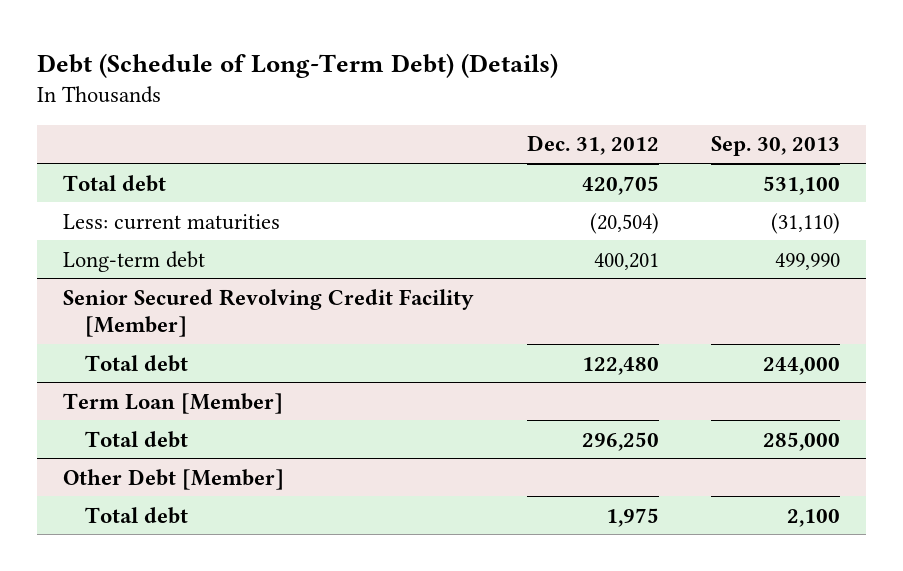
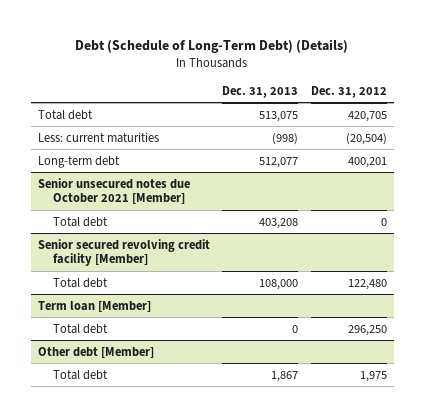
[710,136,840,157] Sep. 30, 2013 -> none
none -> [222,85,299,98] Dec. 31, 2013
none -> [37,177,190,205] Senior unsecured notes due October 2021 [Member]
none -> [53,216,109,227] Total debt
[63,288,475,337] Senior Secured Revolving Credit Facility [Member] -> [37,238,210,267] Senior secured revolving credit facility [Member]
[63,392,284,414] Term Loan [Member] -> [37,300,151,312] Term loan [Member]
[63,468,285,490] Other Debt [Member] -> [37,346,154,358] Other debt [Member]

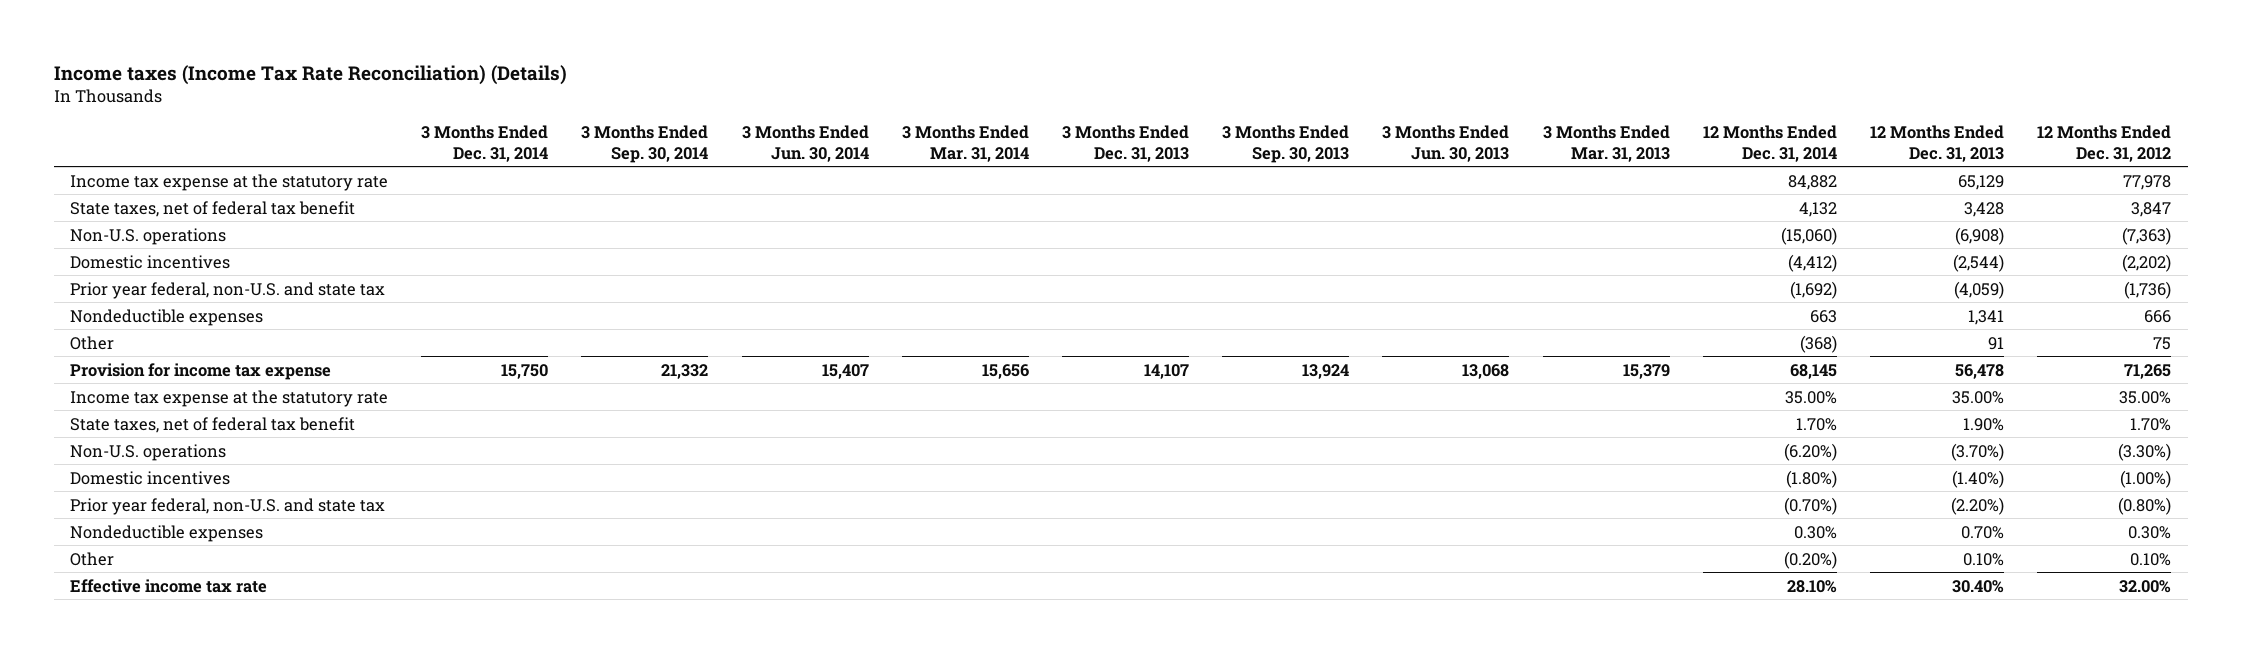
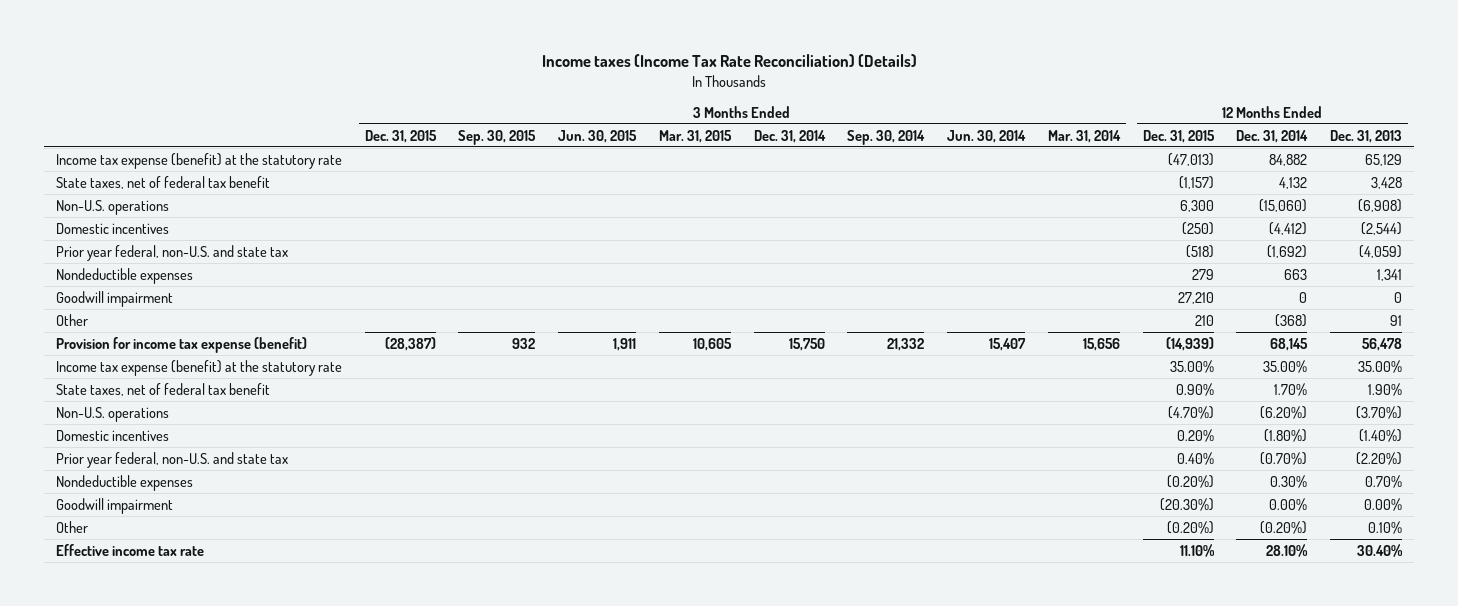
[1062,125,1190,162] 3 Months Ended Dec. 31, 2013 -> none
[1222,125,1350,163] 3 Months Ended Sep. 30, 2013 -> none
[1382,125,1510,162] 3 Months Ended Jun. 30, 2013 -> none
[1542,125,1670,162] 3 Months Ended Mar. 31, 2013 -> none
[2037,125,2172,162] 12 Months Ended Dec. 31, 2012 -> none
none -> [364,129,437,143] Dec. 31, 2015
none -> [458,129,537,145] Sep. 30, 2015
none -> [558,129,638,143] Jun. 30, 2015
none -> [658,129,732,143] Mar. 31, 2015
none -> [1142,129,1215,143] Dec. 31, 2015
[70,173,389,191] Income tax expense at the statutory rate -> [55,152,342,169] Income tax expense (benefit) at the statutory rate
none -> [55,290,173,307] Goodwill impairment
[70,362,332,380] Provision for income tax expense -> [55,336,307,353] Provision for income tax expense (benefit)
[70,389,389,407] Income tax expense at the statutory rate -> [55,359,342,376] Income tax expense (benefit) at the statutory rate
none -> [55,497,173,514] Goodwill impairment

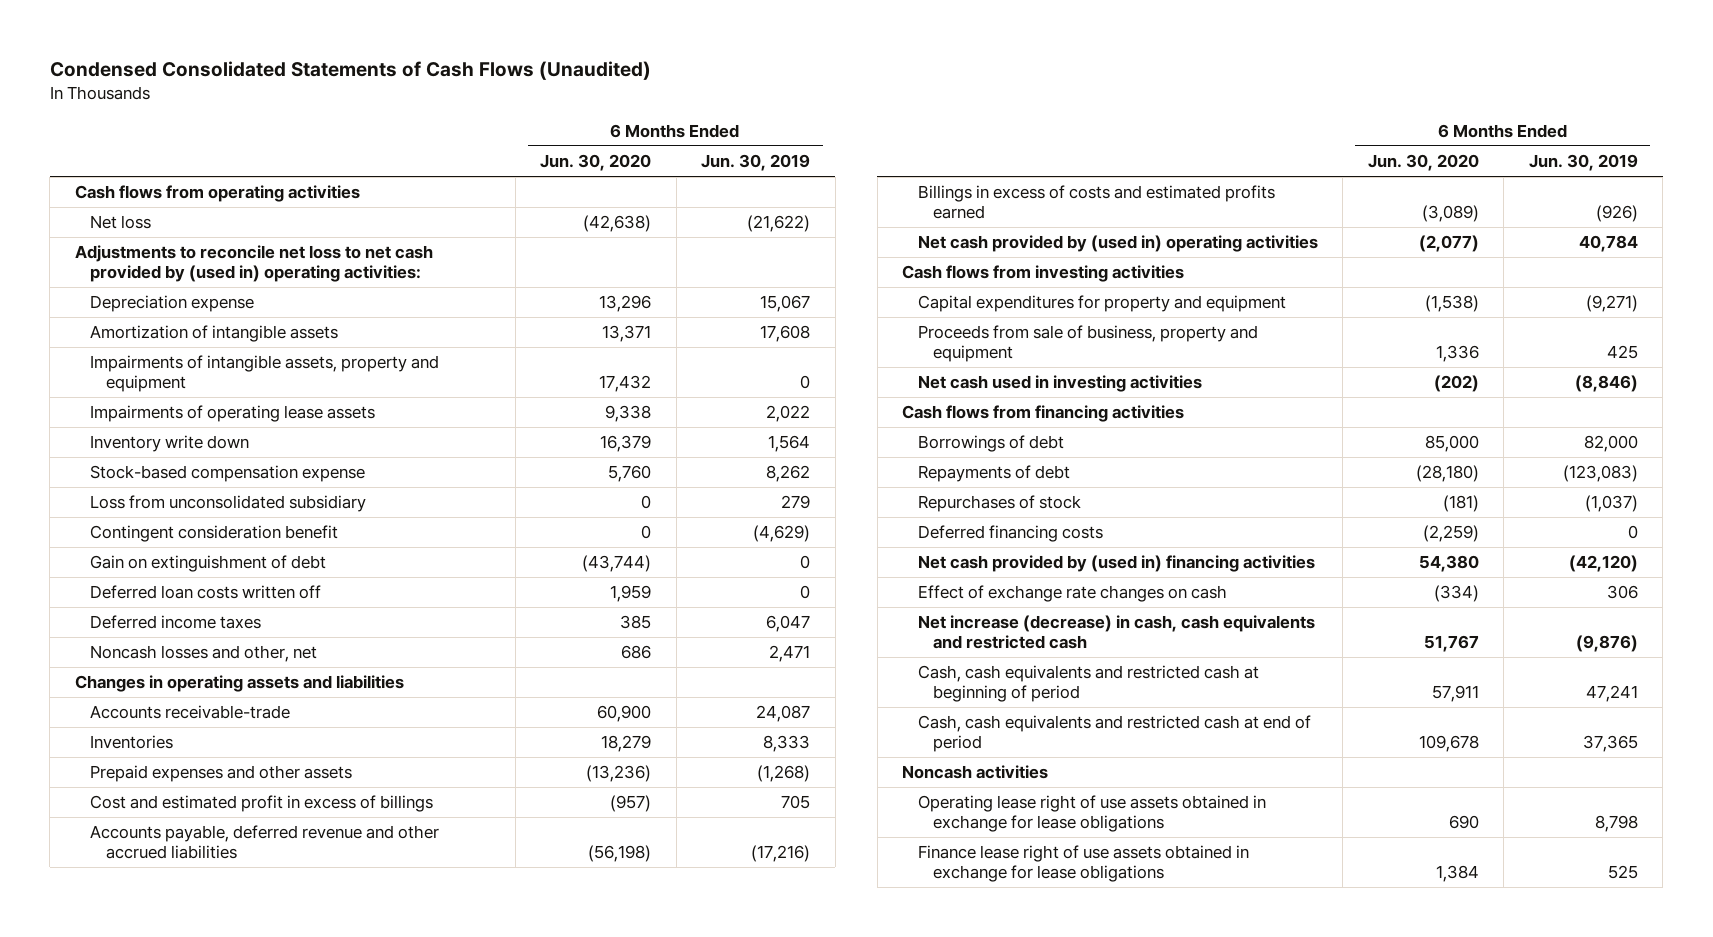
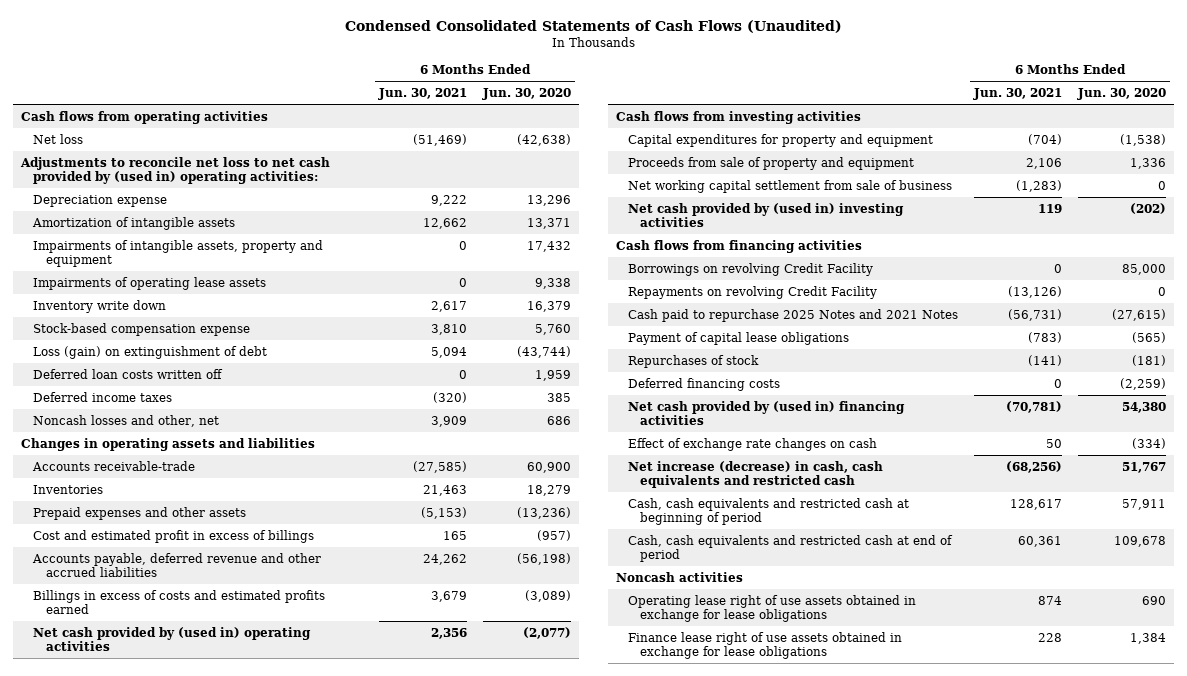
[701,153,811,171] Jun. 30, 2019 -> none
none -> [378,88,468,101] Jun. 30, 2021
[90,495,367,513] Loss from unconsolidated subsidiary -> none
[90,525,339,543] Contingent consideration benefit -> none
[90,555,327,573] Gain on extinguishment of debt -> [33,345,268,359] Loss (gain) on extinguishment of debt
[917,325,1258,362] Proceeds from sale of business, property and equipment -> [628,156,915,170] Proceeds from sale of property and equipment
none -> [628,179,953,193] Net working capital settlement from sale of business
[917,375,1202,393] Net cash used in investing activities -> [628,202,905,228] Net cash provided by (used in) investing activities
[917,465,1070,483] Repayments of debt -> none
[917,435,1064,453] Borrowings of debt -> [628,262,874,276] Borrowings on revolving Credit Facility
none -> [628,285,878,299] Repayments on revolving Credit Facility
none -> [628,308,959,322] Cash paid to repurchase 2025 Notes and 2021 Notes
none -> [628,331,850,345] Payment of capital lease obligations

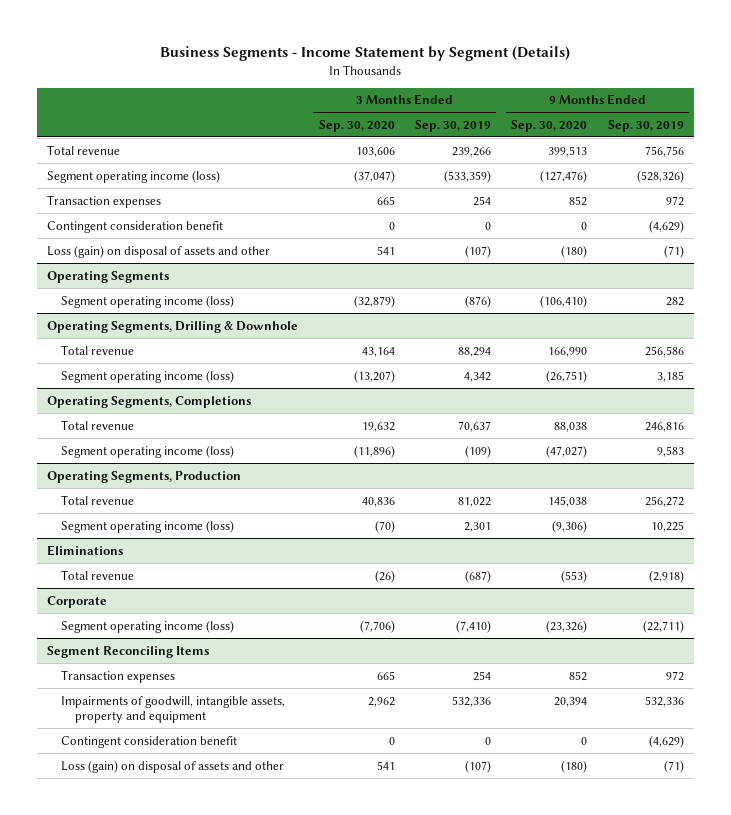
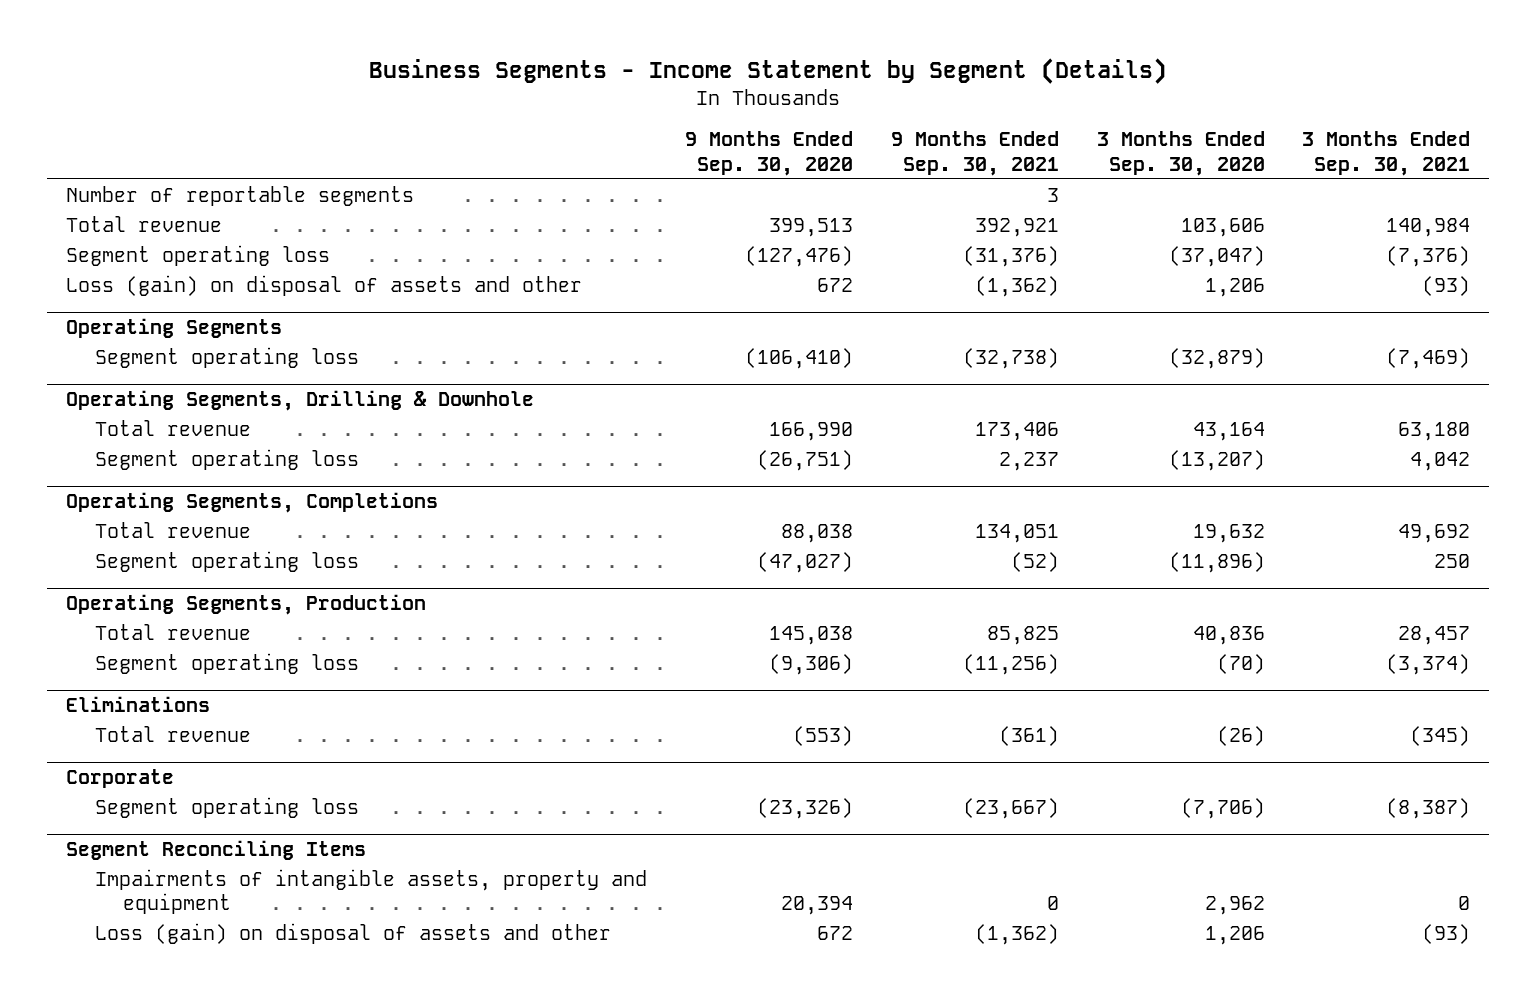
[414,119,491,132] Sep. 30, 2019 -> none
[607,119,684,132] Sep. 30, 2019 -> none
none -> [890,131,1059,176] 9 Months Ended Sep. 30, 2021
none -> [1302,131,1471,176] 3 Months Ended Sep. 30, 2021
none -> [66,185,415,206] Number of reportable segments
[47,194,162,208] Transaction expenses -> none
[47,220,224,233] Contingent consideration benefit -> none
[47,169,221,183] Segment operating income (loss) -> [66,244,331,266] Segment operating loss
[376,245,395,255] 541 -> [1204,277,1265,297] 1,206
[561,244,588,258] (180) -> [816,277,853,292] 672
[61,294,235,308] Segment operating income (loss) -> [94,346,359,368] Segment operating loss
[61,369,235,383] Segment operating income (loss) -> [94,448,359,470] Segment operating loss
[61,444,235,458] Segment operating income (loss) -> [94,550,359,572] Segment operating loss
[61,519,235,533] Segment operating income (loss) -> [94,652,359,674] Segment operating loss
[61,619,235,633] Segment operating income (loss) -> [94,796,359,818] Segment operating loss
[61,669,176,683] Transaction expenses -> none
[61,735,238,748] Contingent consideration benefit -> none
[61,695,286,723] Impairments of goodwill, intangible assets, property and equipment -> [94,868,647,915] Impairments of intangible assets, property and equipment
[376,760,395,770] 541 -> [1204,925,1265,945] 1,206
[561,759,588,773] (180) -> [816,925,853,940] 672

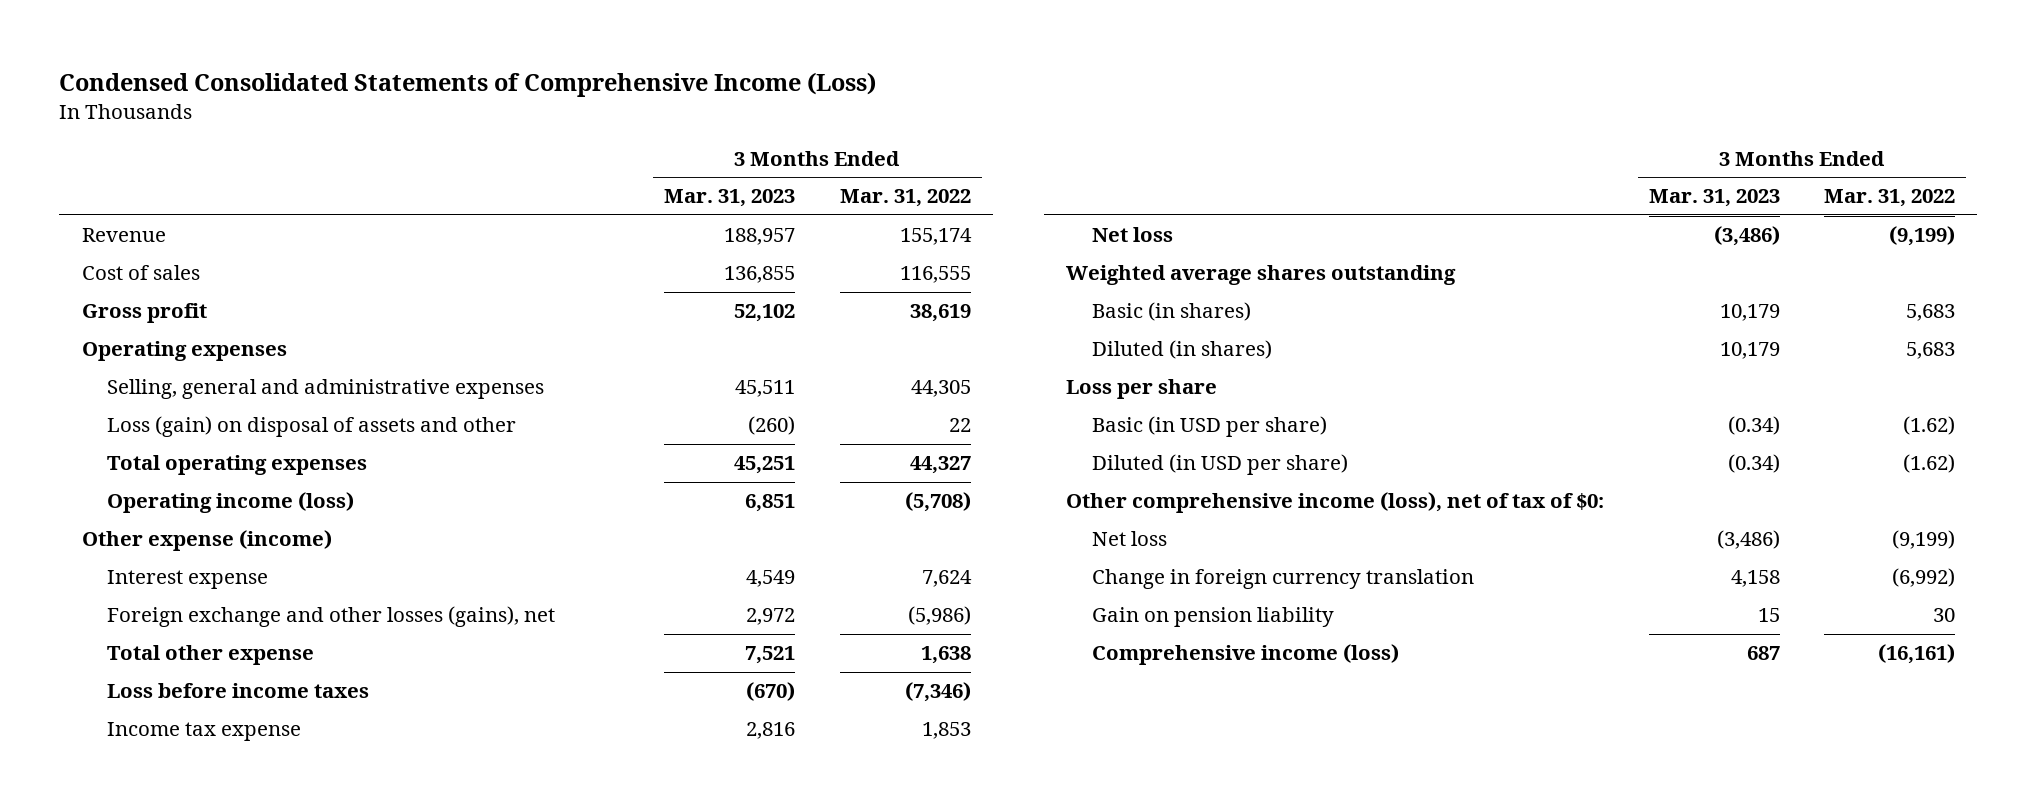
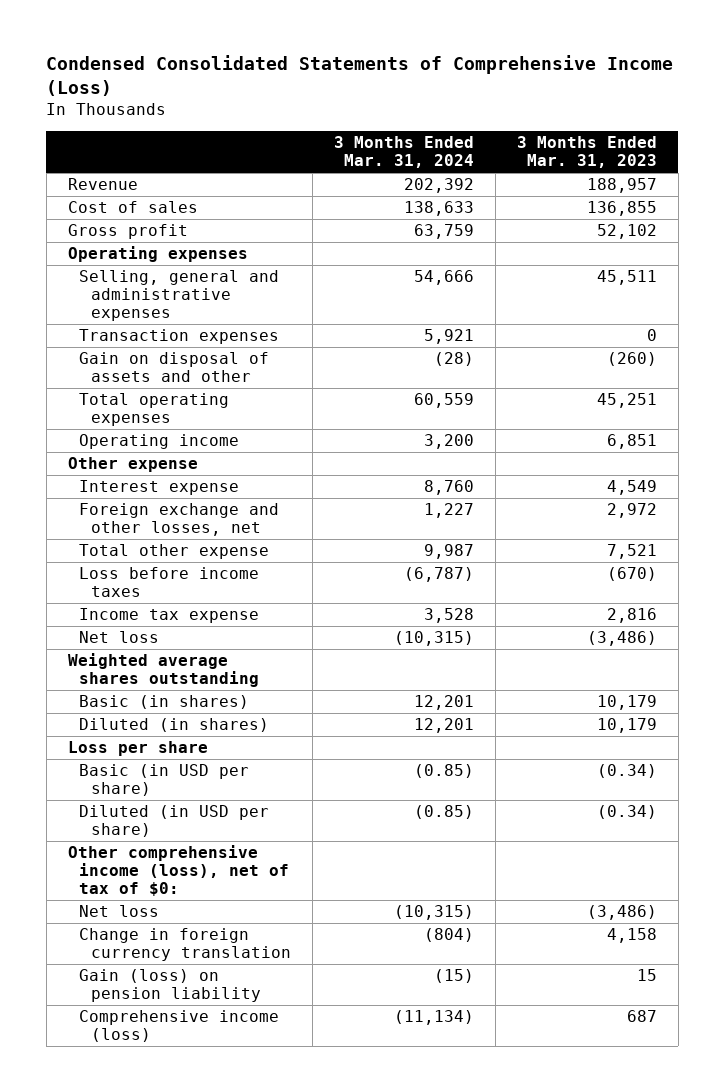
[839,189,971,208] Mar. 31, 2022 -> none
none -> [333,136,474,169] 3 Months Ended Mar. 31, 2024
none -> [79,329,280,345] Transaction expenses
[107,416,517,438] Loss (gain) on disposal of assets and other -> [79,352,270,383] Gain on disposal of assets and other
[107,492,355,514] Operating income (loss) -> [79,434,240,450] Operating income
[81,530,332,552] Other expense (income) -> [67,457,198,473] Other expense
[107,606,556,628] Foreign exchange and other losses (gains), net -> [79,503,280,537] Foreign exchange and other losses, net
[1092,607,1335,628] Gain on pension liability -> [79,969,261,1003] Gain (loss) on pension liability

